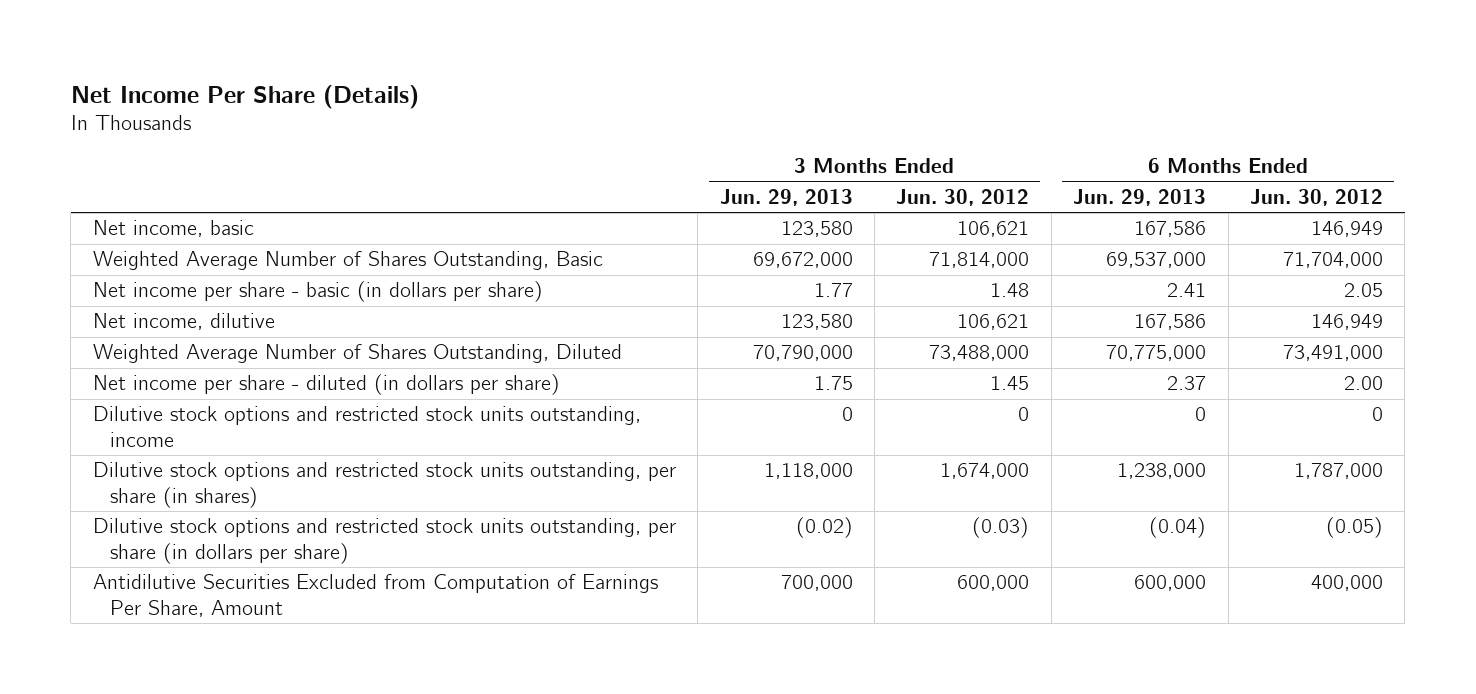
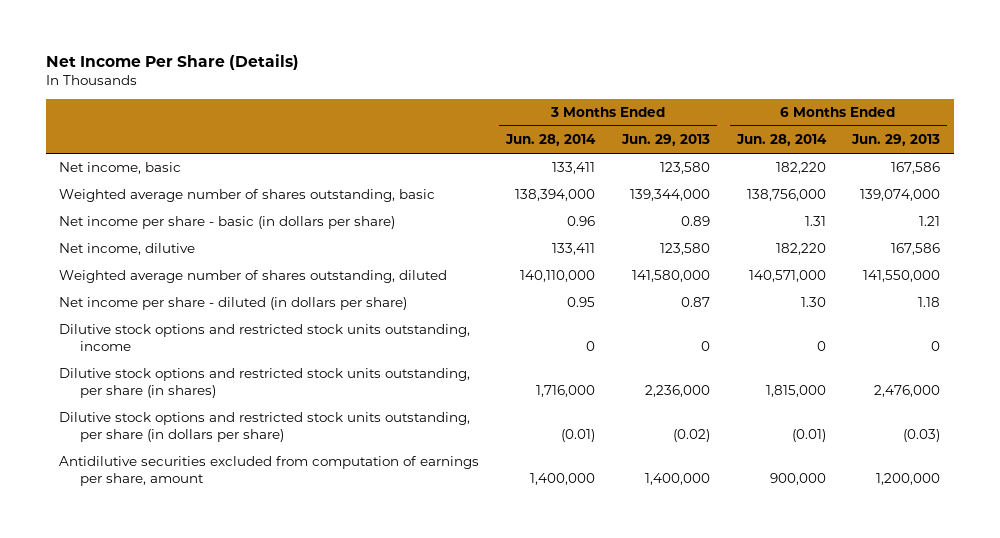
[896,189,1030,207] Jun. 30, 2012 -> none
[1249,189,1383,207] Jun. 30, 2012 -> none
none -> [505,134,597,147] Jun. 28, 2014
none -> [735,134,827,147] Jun. 28, 2014
[92,251,603,271] Weighted Average Number of Shares Outstanding, Basic -> [59,189,436,203] Weighted average number of shares outstanding, basic
[752,252,853,269] 69,672,000 -> [629,189,710,202] 139,344,000
[1106,252,1207,269] 69,537,000 -> [860,189,941,202] 139,074,000
[813,283,853,298] 1.77 -> [680,216,710,227] 0.89
[1167,283,1207,298] 2.41 -> [919,216,941,227] 1.21
[92,344,622,364] Weighted Average Number of Shares Outstanding, Diluted -> [59,270,448,284] Weighted average number of shares outstanding, diluted
[752,345,853,362] 70,790,000 -> [631,270,710,283] 141,580,000
[1106,345,1207,362] 70,775,000 -> [863,270,941,283] 141,550,000
[813,376,853,391] 1.75 -> [680,297,710,308] 0.87
[1167,376,1207,391] 2.37 -> [918,297,941,308] 1.18
[763,463,853,480] 1,118,000 -> [644,385,710,398] 2,236,000
[1117,463,1207,480] 1,238,000 -> [874,385,941,398] 2,476,000
[1149,517,1207,539] (0.04) -> [903,429,941,443] (0.03)
[92,574,658,617] Antidilutive Securities Excluded from Computation of Earnings Per Share, Amount -> [59,456,480,487] Antidilutive securities excluded from computation of earnings per share, amount
[780,575,853,592] 700,000 -> [644,473,710,486] 1,400,000
[1134,575,1207,592] 600,000 -> [876,473,941,486] 1,200,000

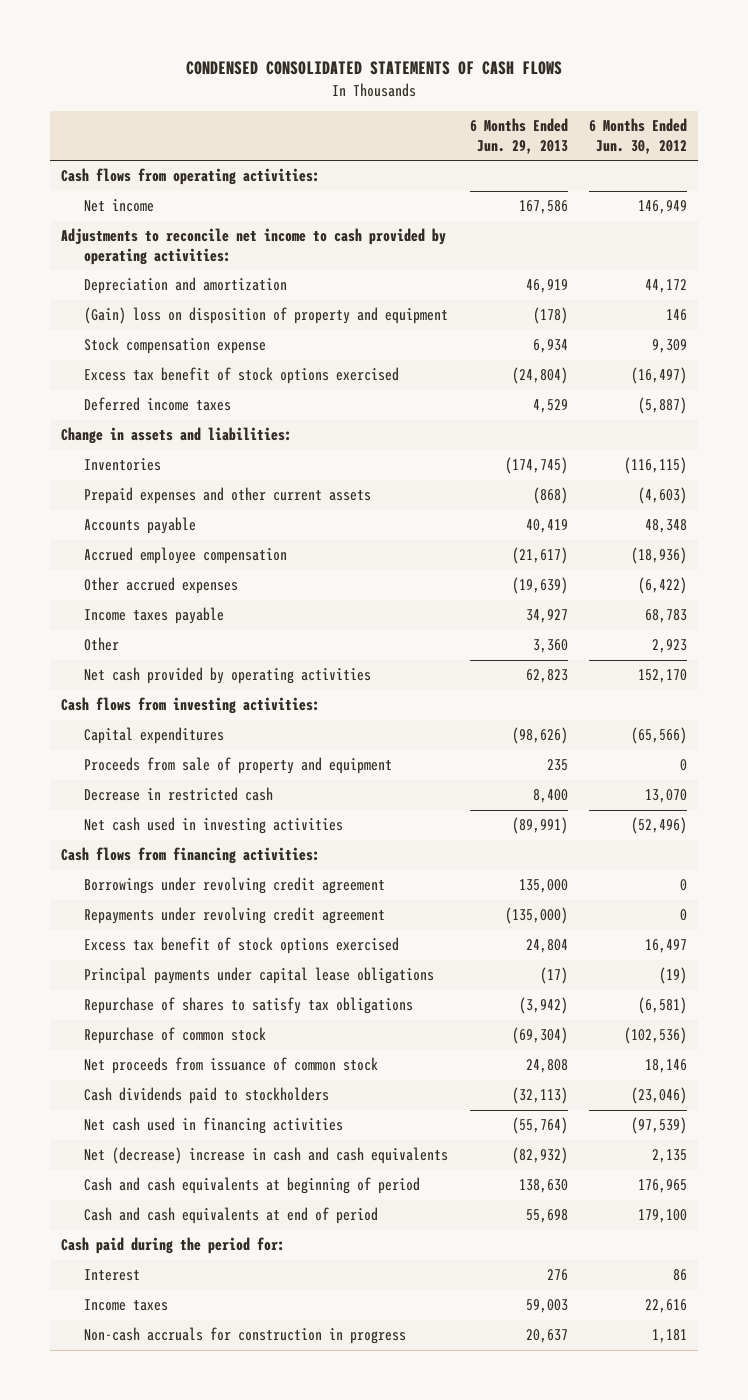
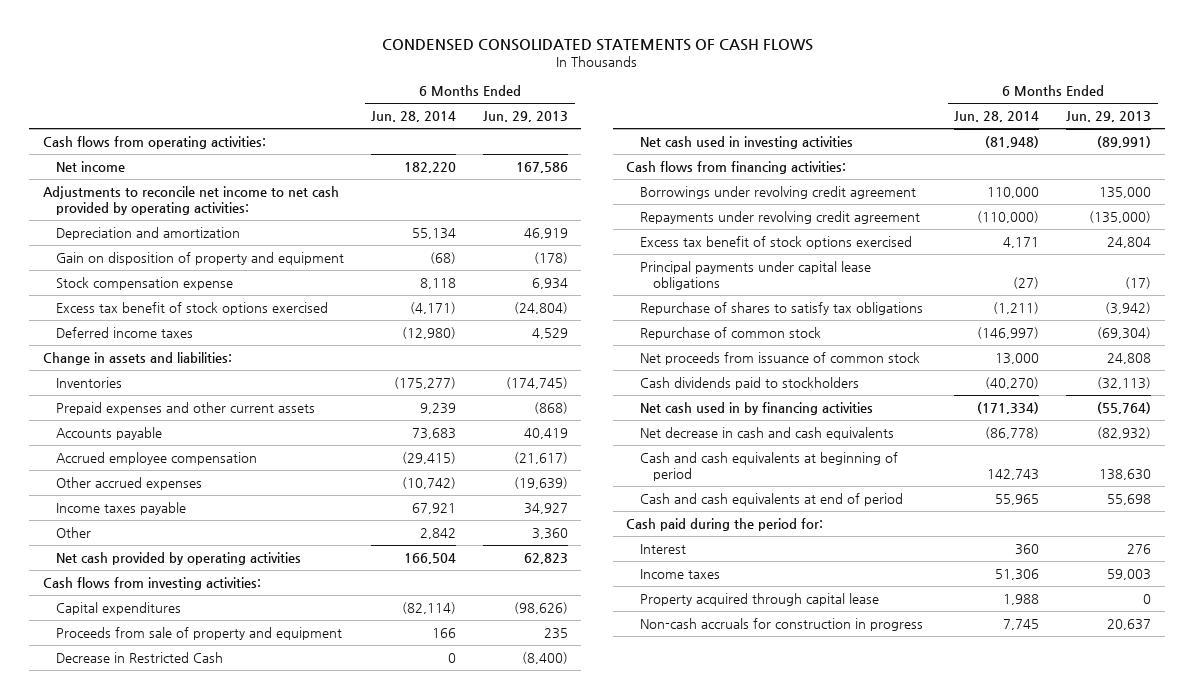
[589,118,688,154] 6 Months Ended Jun. 30, 2012 -> none
none -> [371,110,457,122] Jun. 28, 2014
[60,228,446,265] Adjustments to reconcile net income to cash provided by operating activities: -> [42,185,339,215] Adjustments to reconcile net income to net cash provided by operating activities:
[83,307,448,325] (Gain) loss on disposition of property and equipment -> [56,251,345,265] Gain on disposition of property and equipment
[83,787,273,802] Decrease in restricted cash -> [56,651,224,663] Decrease in Restricted Cash
[532,789,568,804] 8,400 -> [521,651,568,664] (8,400)
[83,1117,343,1135] Net cash used in financing activities -> [639,401,873,415] Net cash used in by financing activities
[83,1147,448,1165] Net (decrease) increase in cash and cash equivalents -> [639,426,894,440] Net decrease in cash and cash equivalents
none -> [639,592,879,606] Property acquired through capital lease

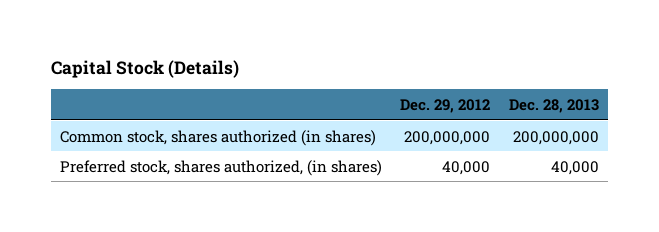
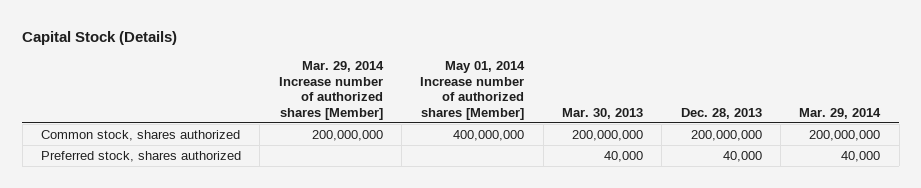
[400,98,491,113] Dec. 29, 2012 -> none
none -> [278,61,384,120] Mar. 29, 2014 Increase number of authorized shares [Member]
none -> [420,61,526,120] May 01, 2014 Increase number of authorized shares [Member]
none -> [562,107,644,119] Mar. 30, 2013
none -> [799,107,882,119] Mar. 29, 2014
[60,129,377,146] Common stock, shares authorized (in shares) -> [41,129,241,141] Common stock, shares authorized
[60,159,383,176] Preferred stock, shares authorized, (in shares) -> [41,150,242,162] Preferred stock, shares authorized

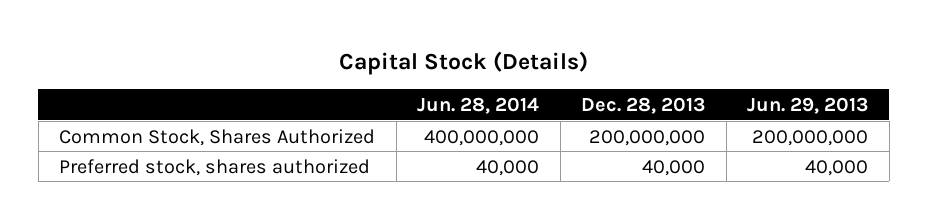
[278,61,384,120] Mar. 29, 2014 Increase number of authorized shares [Member] -> none
[420,61,526,120] May 01, 2014 Increase number of authorized shares [Member] -> none
[562,107,644,119] Mar. 30, 2013 -> none
[799,107,882,119] Mar. 29, 2014 -> none
none -> [417,96,540,114] Jun. 28, 2014
none -> [747,96,869,114] Jun. 29, 2013
[41,129,241,141] Common stock, shares authorized -> [59,128,376,146] Common Stock, Shares Authorized

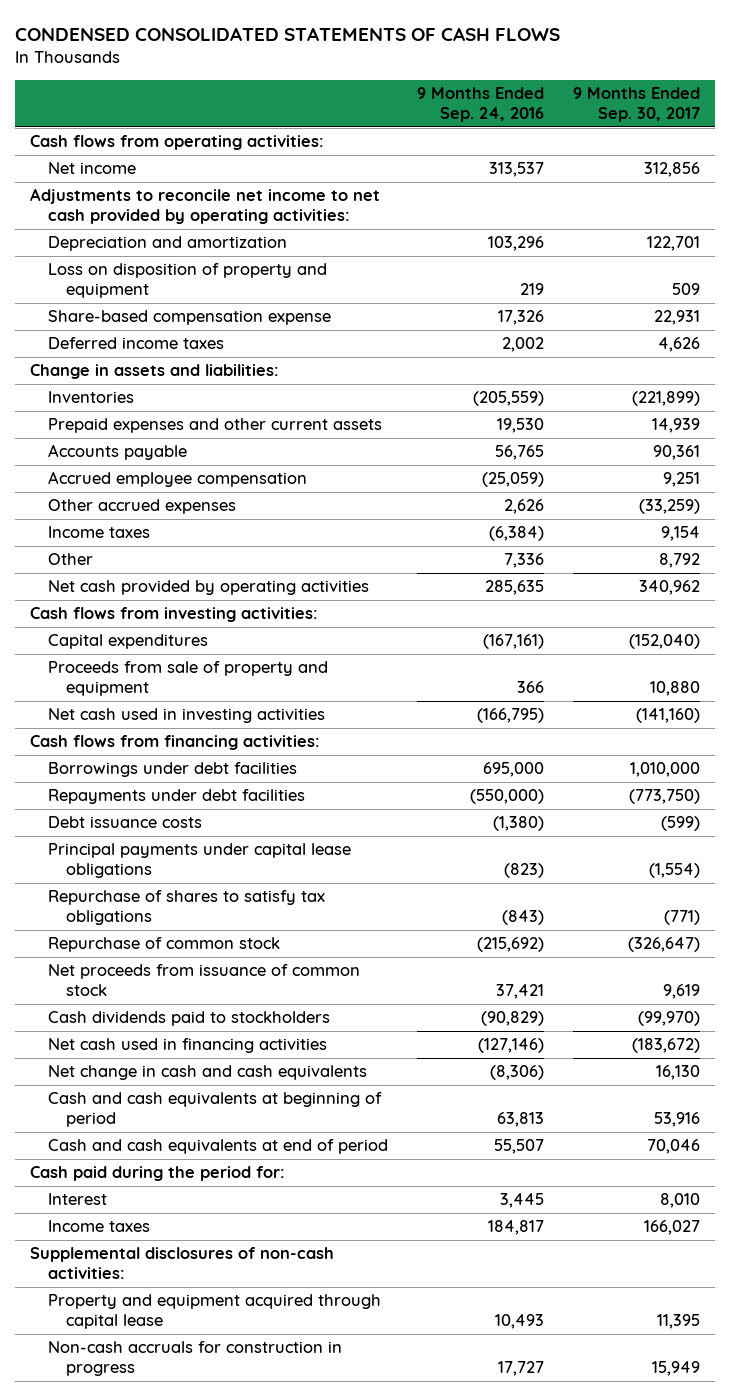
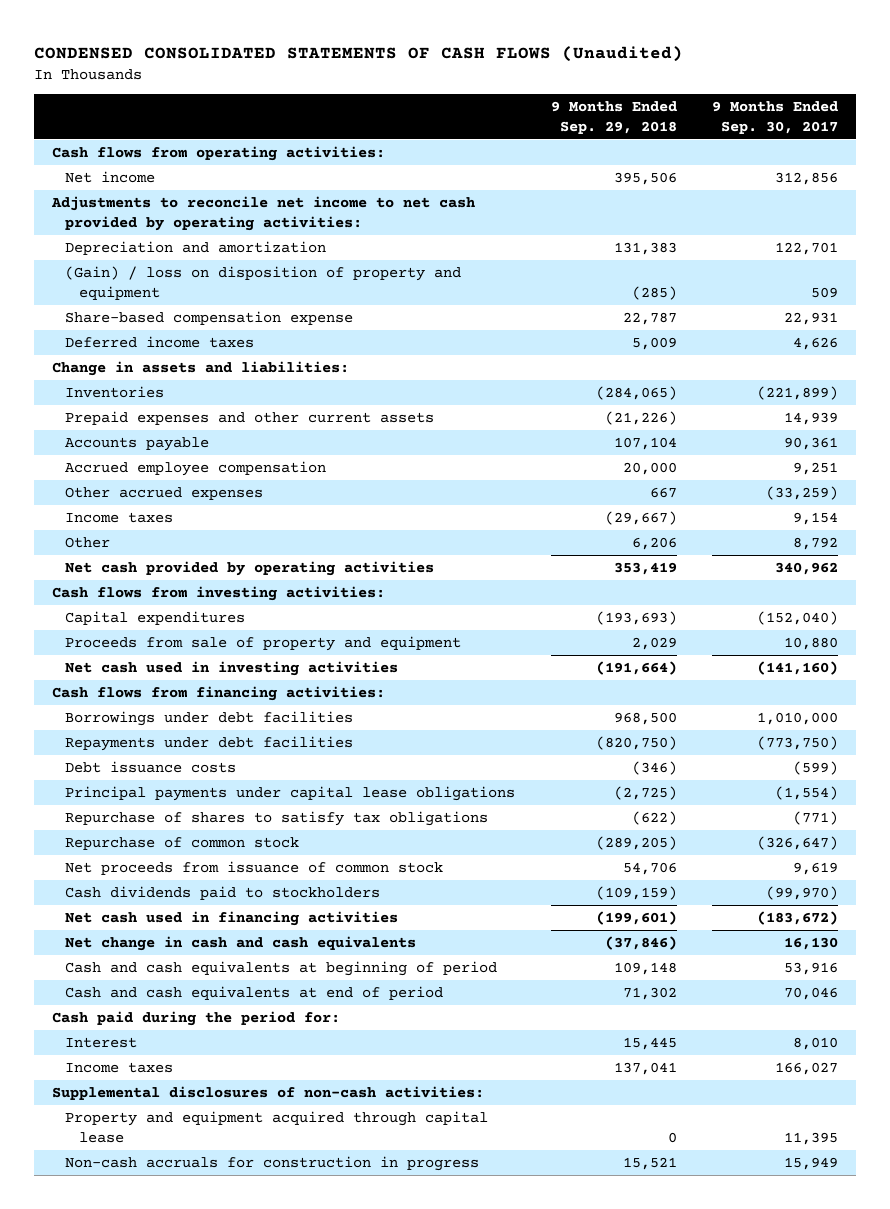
[15,26,561,41] CONDENSED CONSOLIDATED STATEMENTS OF CASH FLOWS -> [33,45,683,62] CONDENSED CONSOLIDATED STATEMENTS OF CASH FLOWS (Unaudited)
[417,87,545,123] 9 Months Ended Sep. 24, 2016 -> none
none -> [550,100,677,134] 9 Months Ended Sep. 29, 2018
[47,263,327,299] Loss on disposition of property and equipment -> [65,265,462,300] (Gain) / loss on disposition of property and equipment

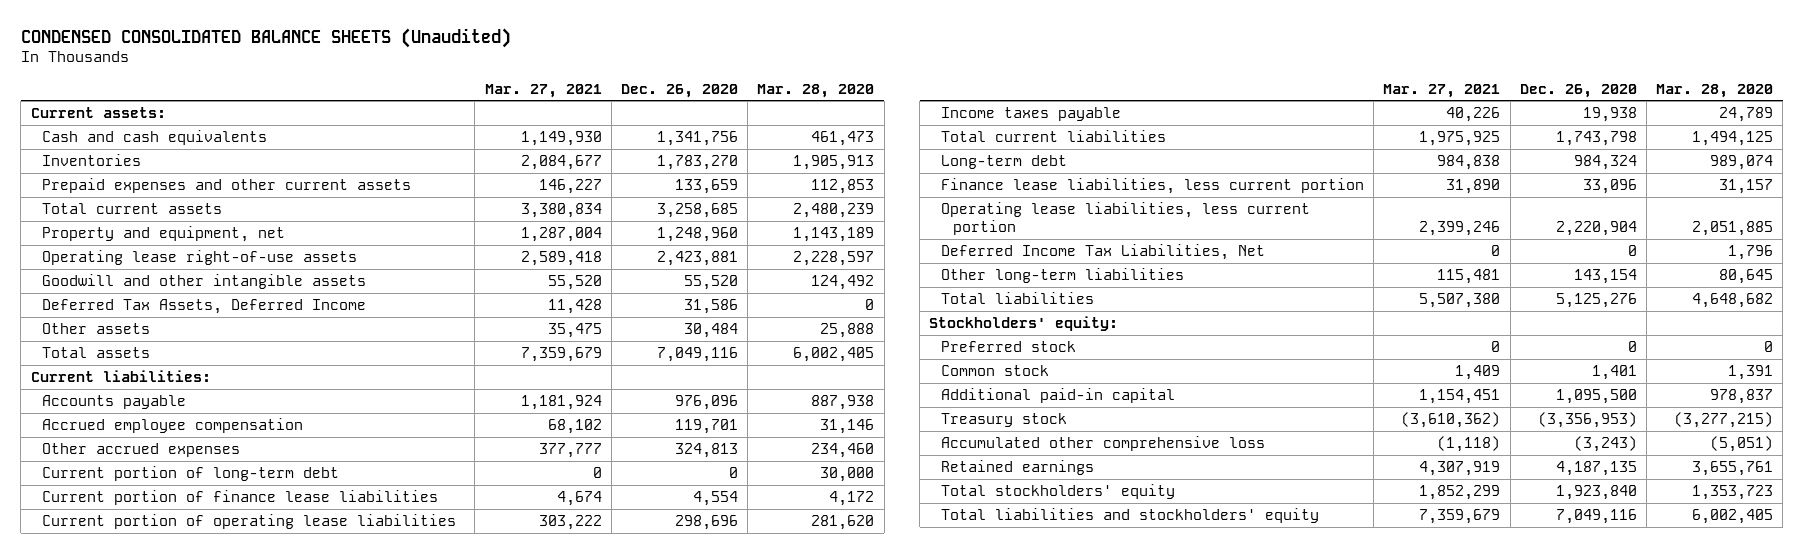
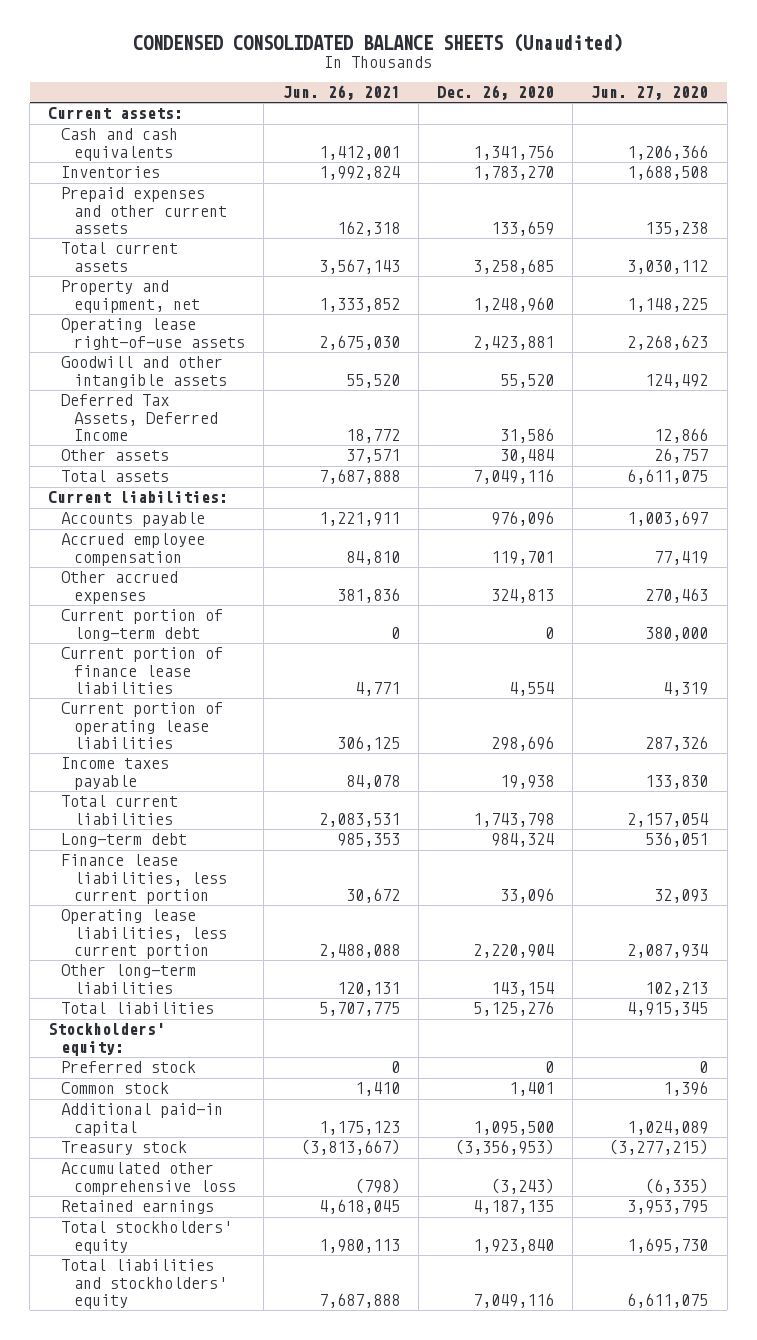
[484,83,602,98] Mar. 27, 2021 -> none
[757,83,875,98] Mar. 28, 2020 -> none
none -> [282,85,400,101] Jun. 26, 2021
none -> [591,86,709,101] Jun. 27, 2020
[940,243,1265,260] Deferred Income Tax Liabilities, Net -> none

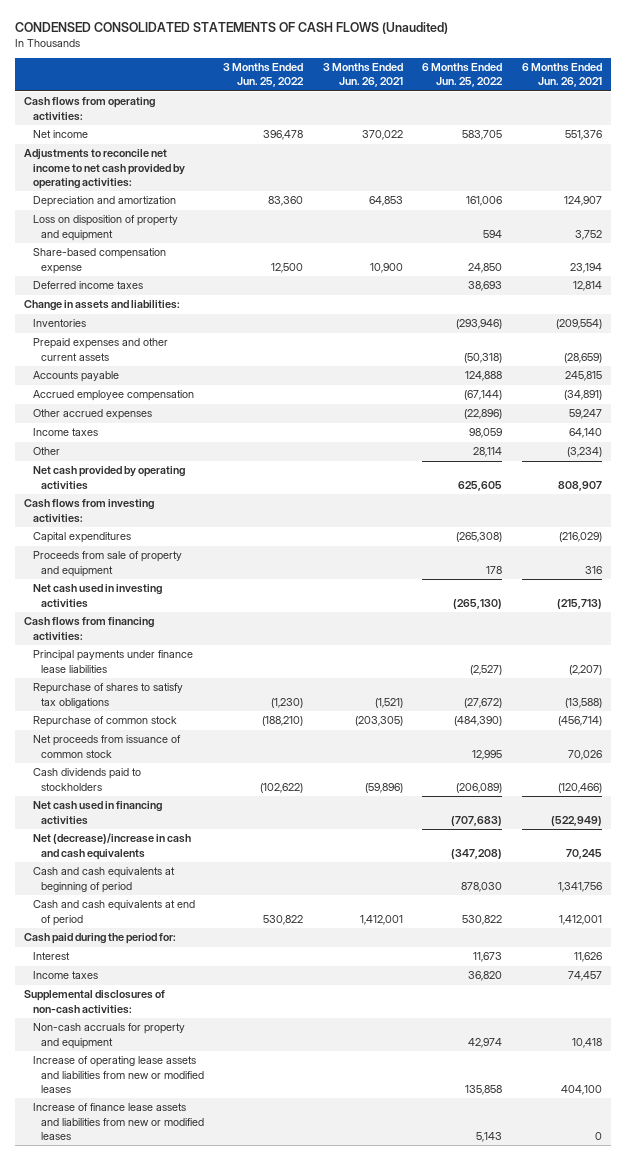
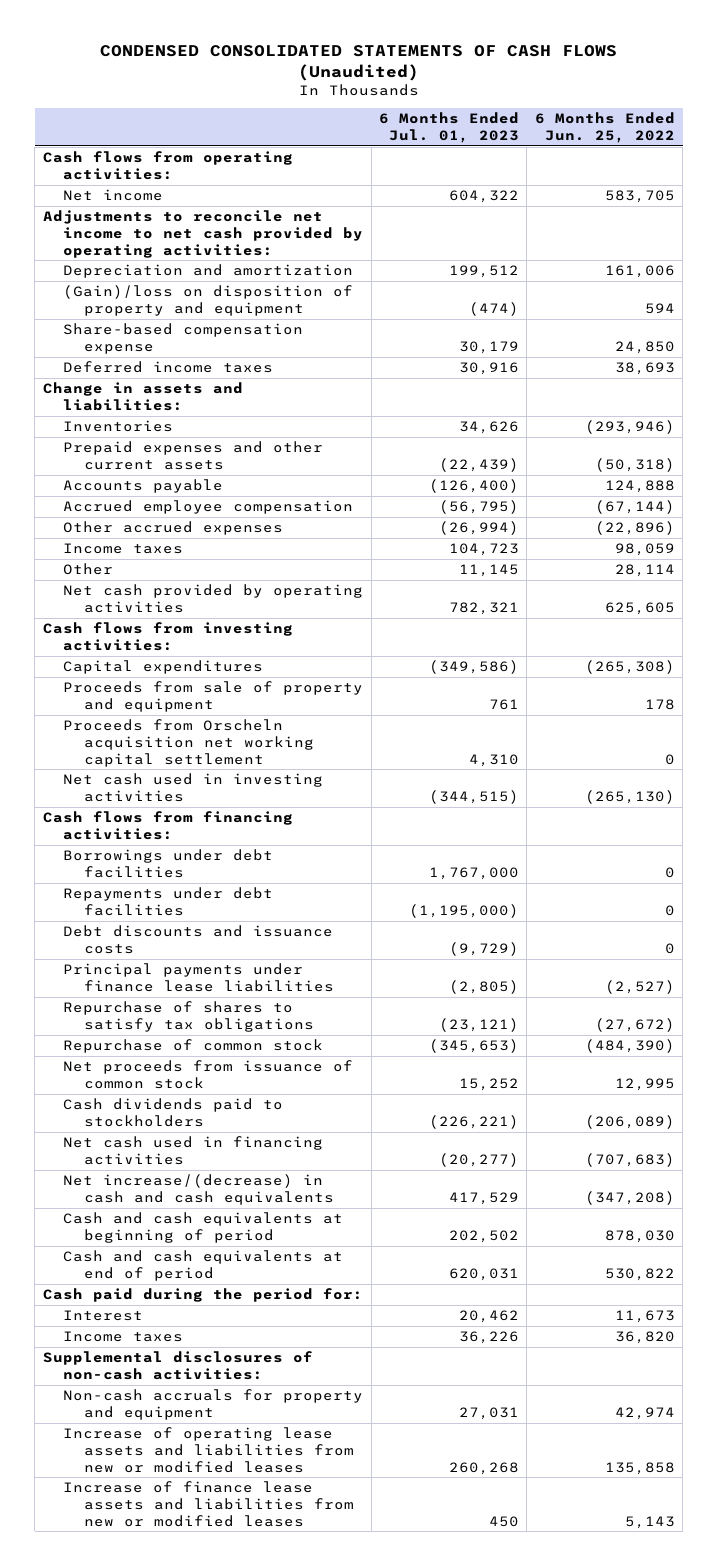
[223,63,305,88] 3 Months Ended Jun. 25, 2022 -> none
[322,63,403,88] 3 Months Ended Jun. 26, 2021 -> none
[521,63,602,88] 6 Months Ended Jun. 26, 2021 -> none
none -> [379,112,520,144] 6 Months Ended Jul. 01, 2023
[32,215,178,241] Loss on disposition of property and equipment -> [63,285,354,316] (Gain)/loss on disposition of property and equipment
none -> [63,719,315,767] Proceeds from Orscheln acquisition net working capital settlement
none -> [63,849,274,878] Borrowings under debt facilities
none -> [63,887,274,916] Repayments under debt facilities
none -> [63,925,334,954] Debt discounts and issuance costs
[32,833,191,860] Net (decrease)/increase in cash and cash equivalents -> [63,1174,335,1205] Net increase/(decrease) in cash and cash equivalents

